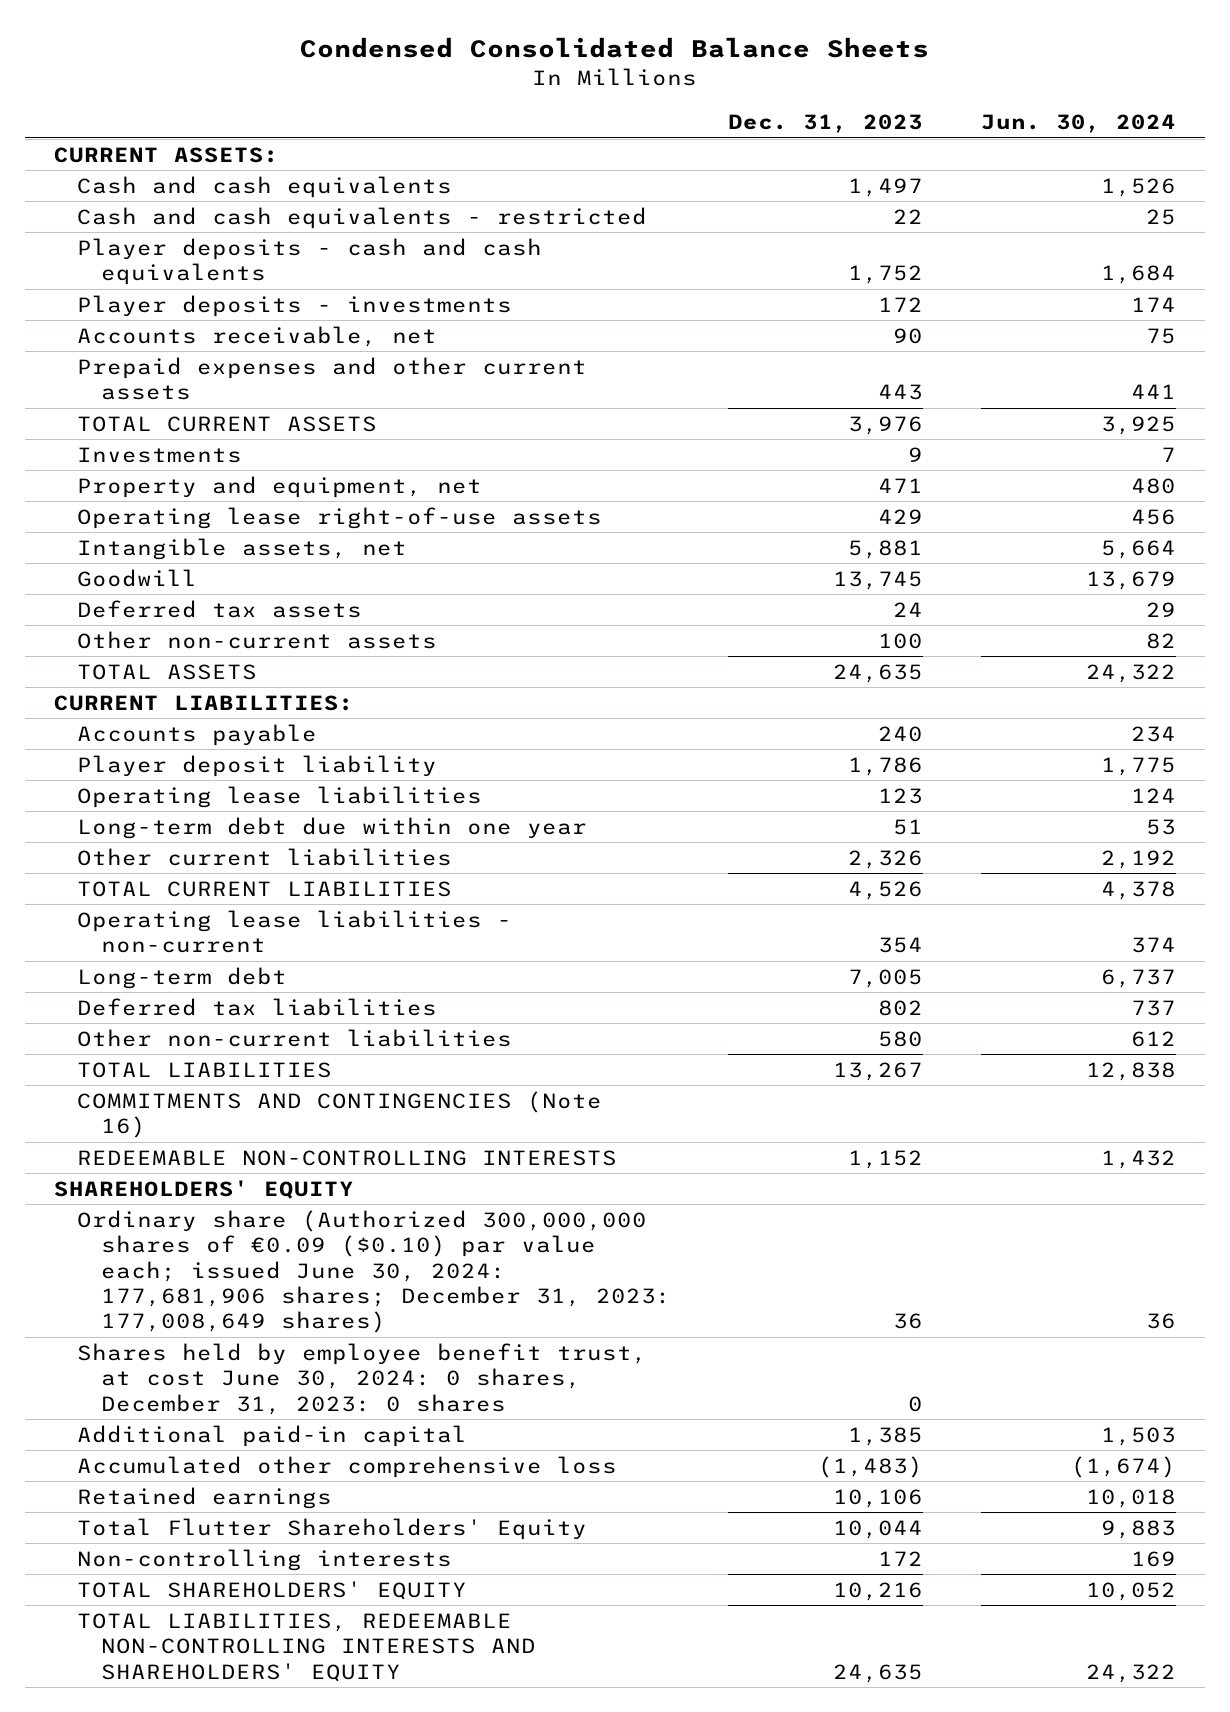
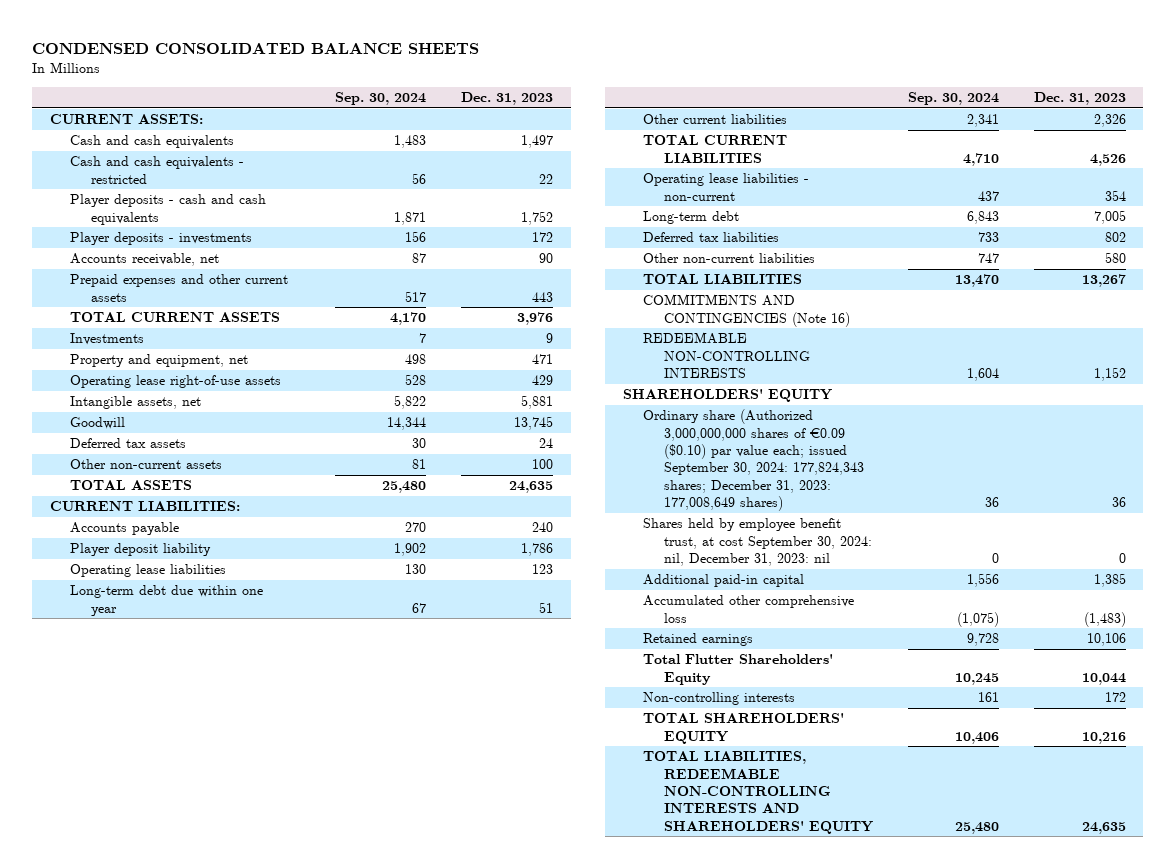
[299,37,929,59] Condensed Consolidated Balance Sheets -> [32,42,480,54] CONDENSED CONSOLIDATED BALANCE SHEETS
[980,114,1176,134] Jun. 30, 2024 -> none
none -> [334,91,426,105] Sep. 30, 2024
[77,1209,671,1334] Ordinary share (Authorized 300,000,000 shares of €0.09 ($0.10) par value each; issued June 30, 2024: 177,681,906 shares; December 31, 2023: 177,008,649 shares) -> [643,409,864,511] Ordinary share (Authorized 3,000,000,000 shares of €0.09 ($0.10) par value each; issued September 30, 2024: 177,824,343 shares; December 31, 2023: 177,008,649 shares)
[77,1342,648,1415] Shares held by employee benefit trust, at cost June 30, 2024: 0 shares, December 31, 2023: 0 shares -> [643,518,872,566] Shares held by employee benefit trust, at cost September 30, 2024: nil, December 31, 2023: nil

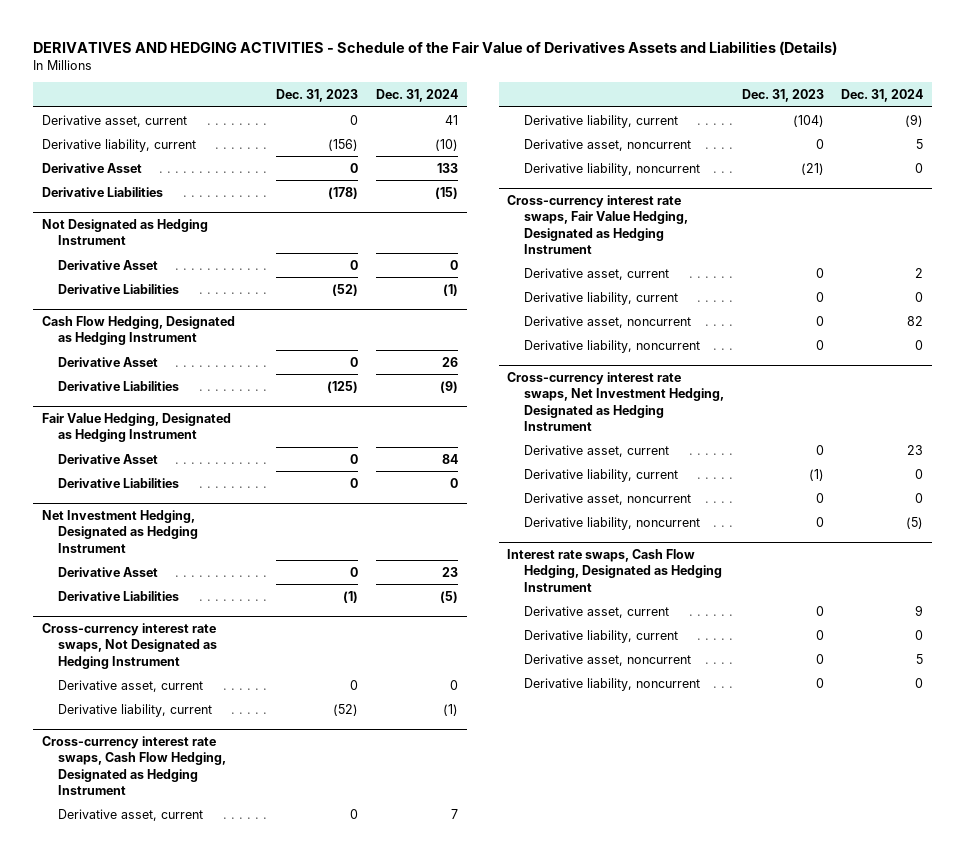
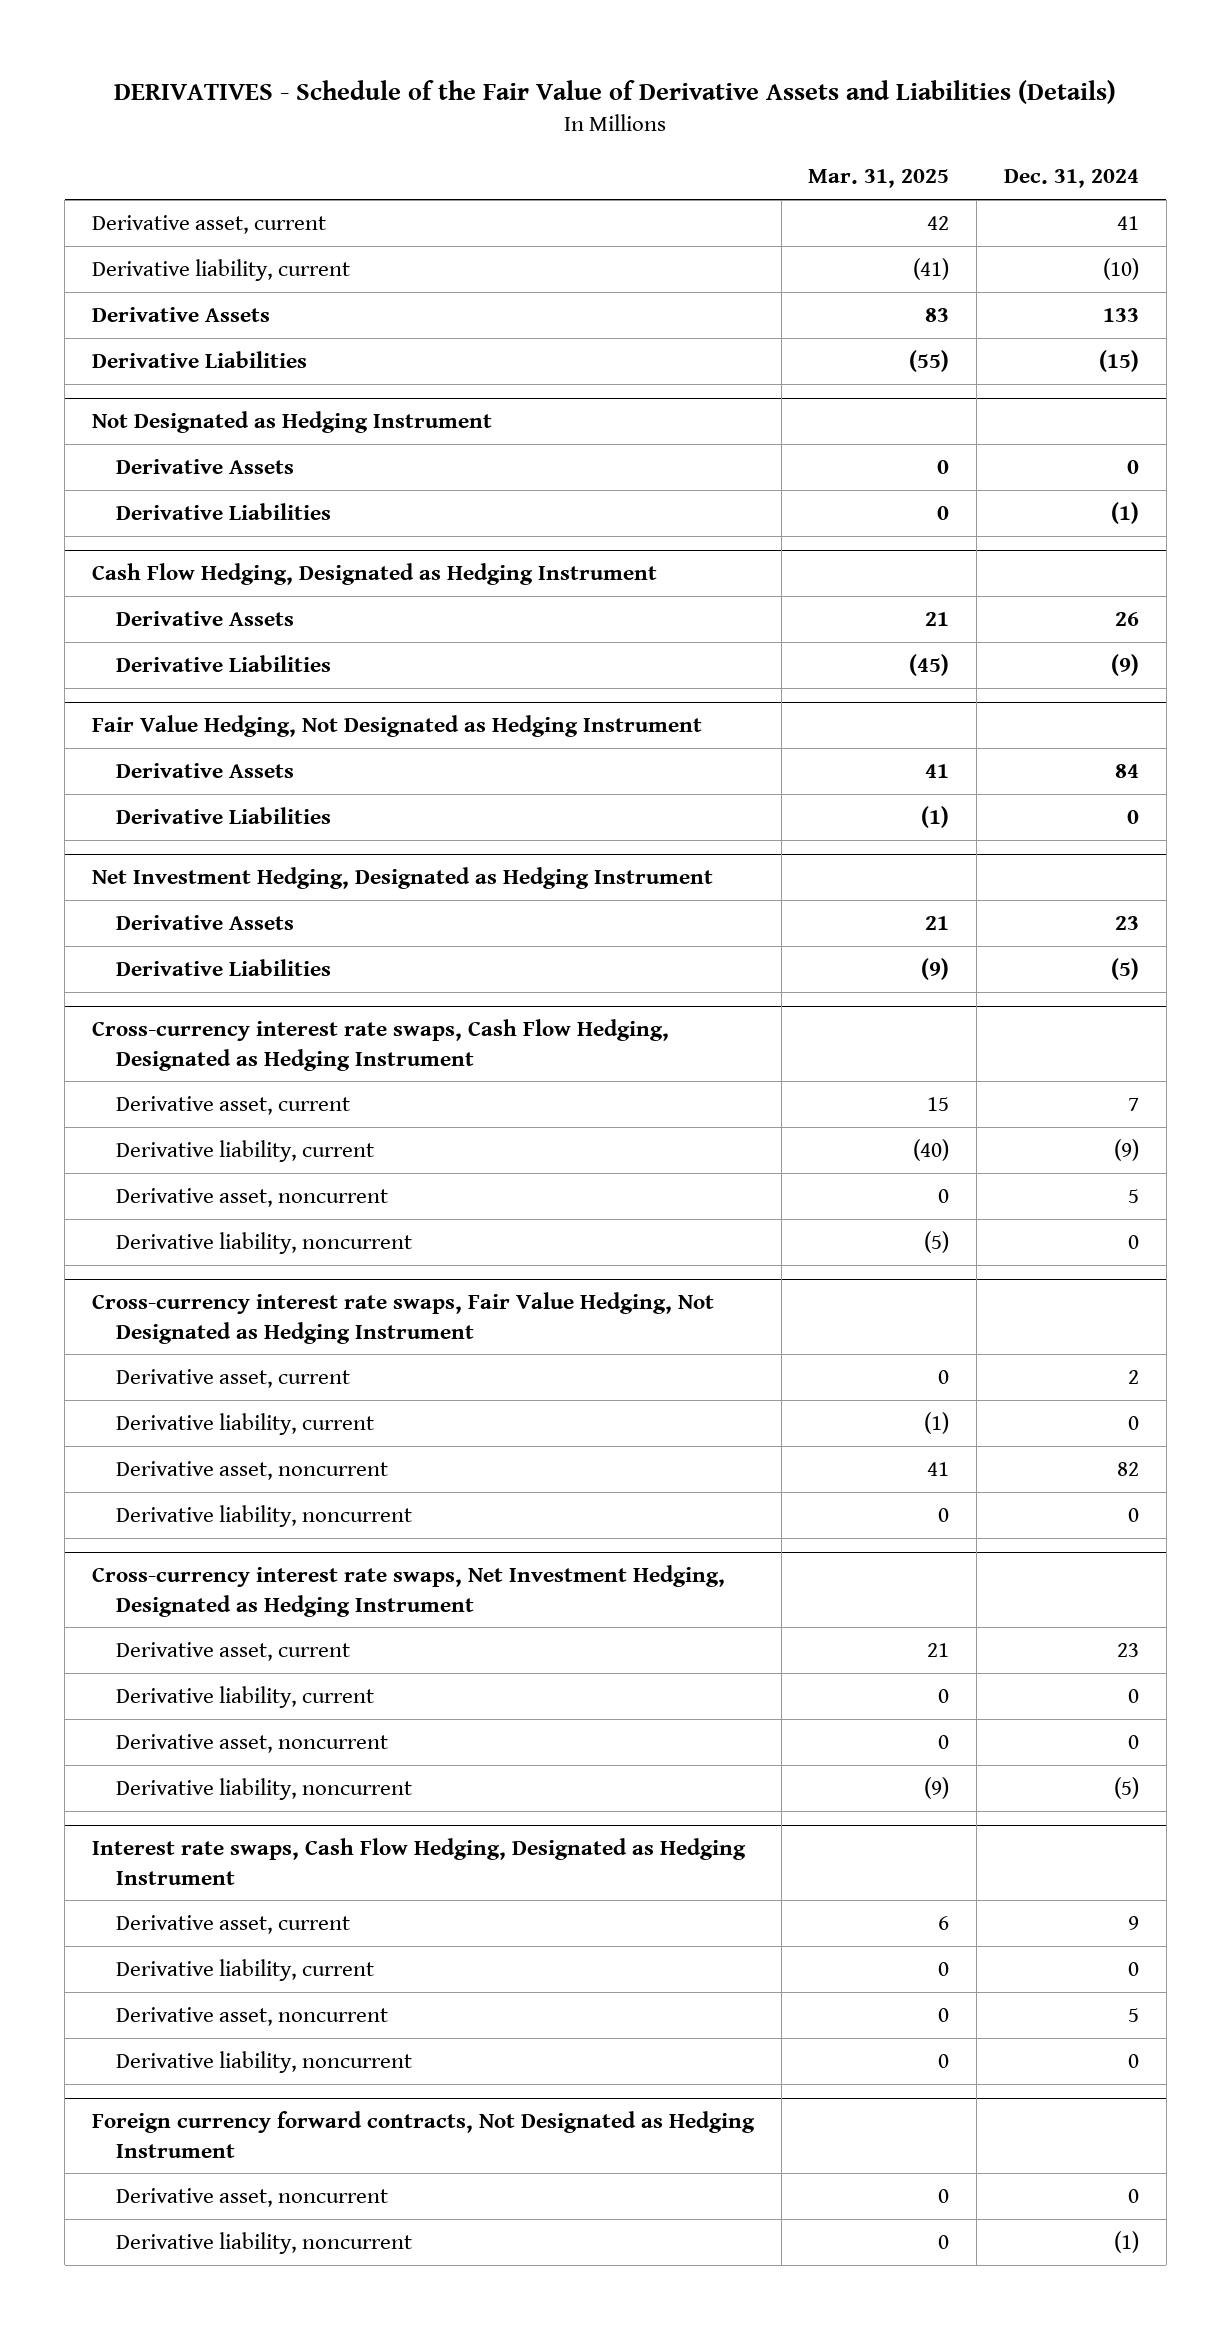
[32,40,837,55] DERIVATIVES AND HEDGING ACTIVITIES - Schedule of the Fair Value of Derivatives Assets and Liabilities (Details) -> [114,80,1117,105] DERIVATIVES - Schedule of the Fair Value of Derivative Assets and Liabilities (Details)
[275,89,358,103] Dec. 31, 2023 -> none
none -> [808,169,950,189] Mar. 31, 2025
[41,162,142,173] Derivative Asset -> [92,306,271,322] Derivative Assets
[57,259,158,270] Derivative Asset -> [115,458,294,474] Derivative Assets
[57,356,158,367] Derivative Asset -> [115,610,294,626] Derivative Assets
[41,412,231,443] Fair Value Hedging, Designated as Hedging Instrument -> [92,715,703,738] Fair Value Hedging, Not Designated as Hedging Instrument
[57,453,158,464] Derivative Asset -> [115,762,294,778] Derivative Assets
[57,566,158,577] Derivative Asset -> [115,914,294,930] Derivative Assets
[41,622,217,669] Cross-currency interest rate swaps, Not Designated as Hedging Instrument -> none
[57,679,203,692] Derivative asset, current -> none
[57,703,212,717] Derivative liability, current -> none
[507,194,688,254] Cross-currency interest rate swaps, Fair Value Hedging, Designated as Hedging Instrument -> [92,1292,715,1344] Cross-currency interest rate swaps, Fair Value Hedging, Not Designated as Hedging Instrument
none -> [92,2111,756,2158] Foreign currency forward contracts, Not Designated as Hedging Instrument
none -> [115,2187,388,2207] Derivative asset, noncurrent
none -> [115,2231,412,2254] Derivative liability, noncurrent

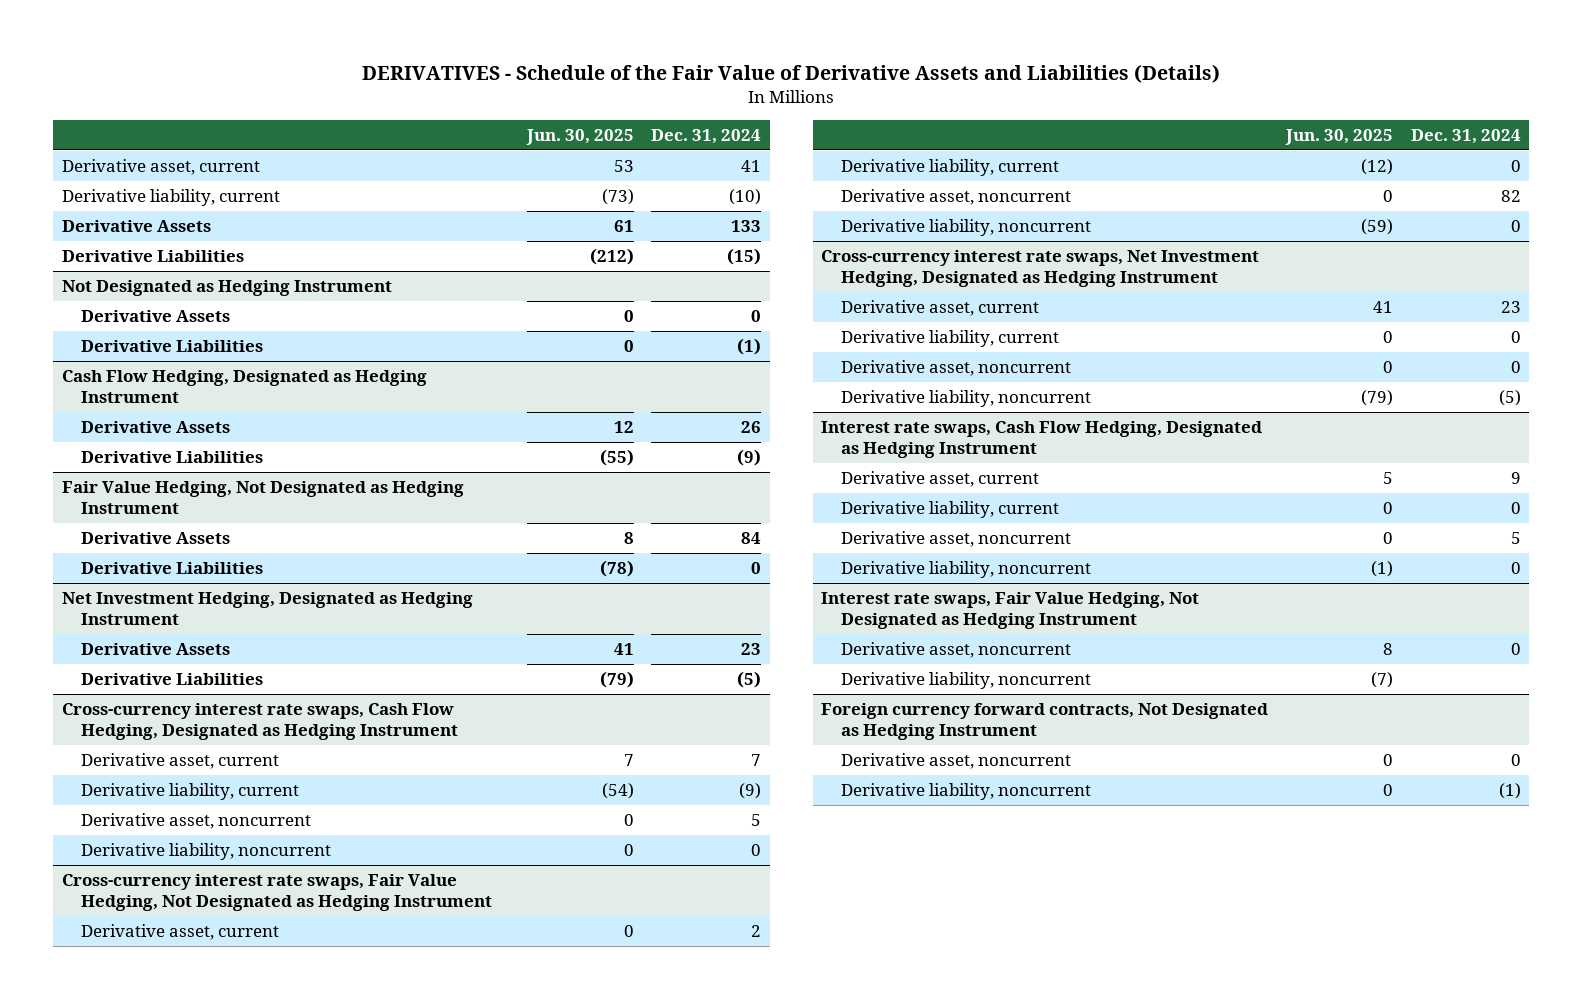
[808,169,950,189] Mar. 31, 2025 -> none
none -> [525,128,634,145] Jun. 30, 2025
none -> [821,591,1200,630] Interest rate swaps, Fair Value Hedging, Not Designated as Hedging Instrument
none -> [840,641,1071,658] Derivative asset, noncurrent
none -> [840,671,1091,689] Derivative liability, noncurrent

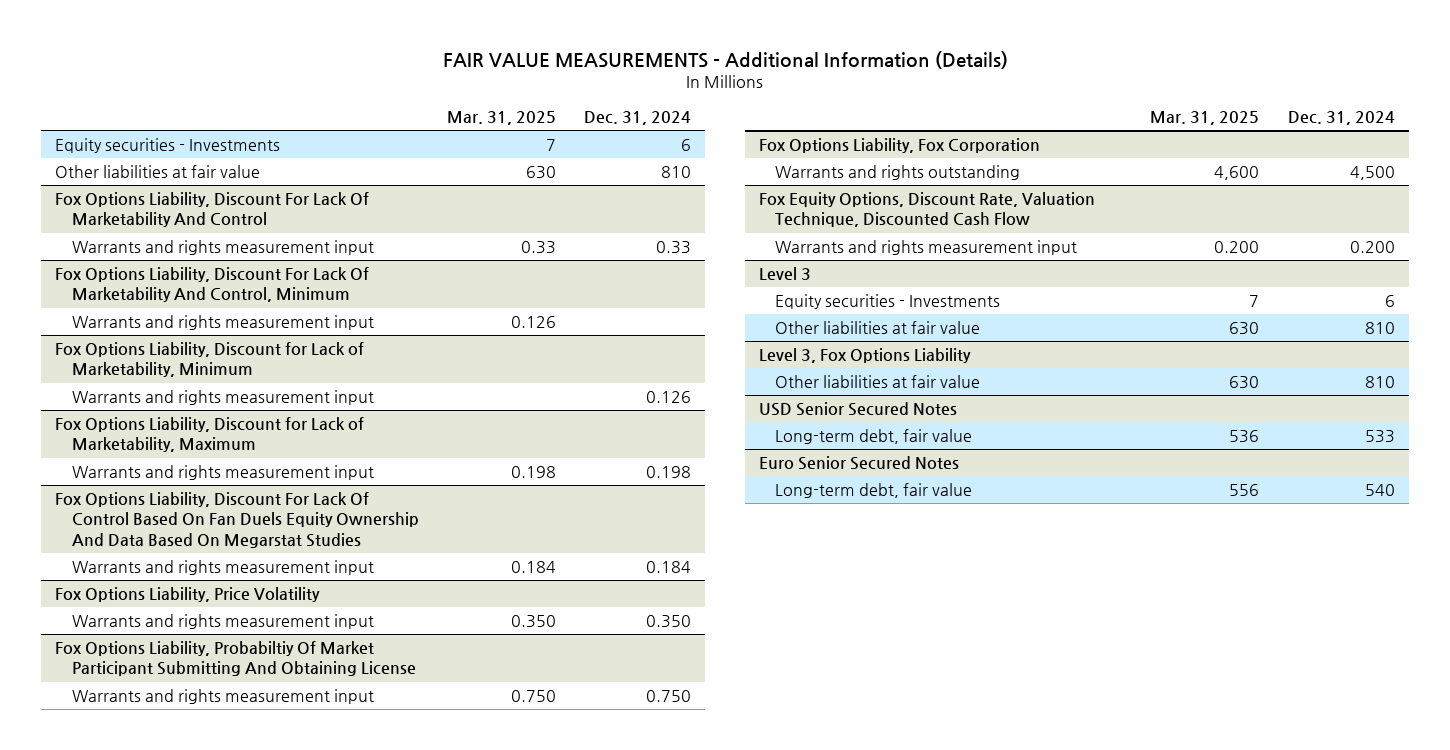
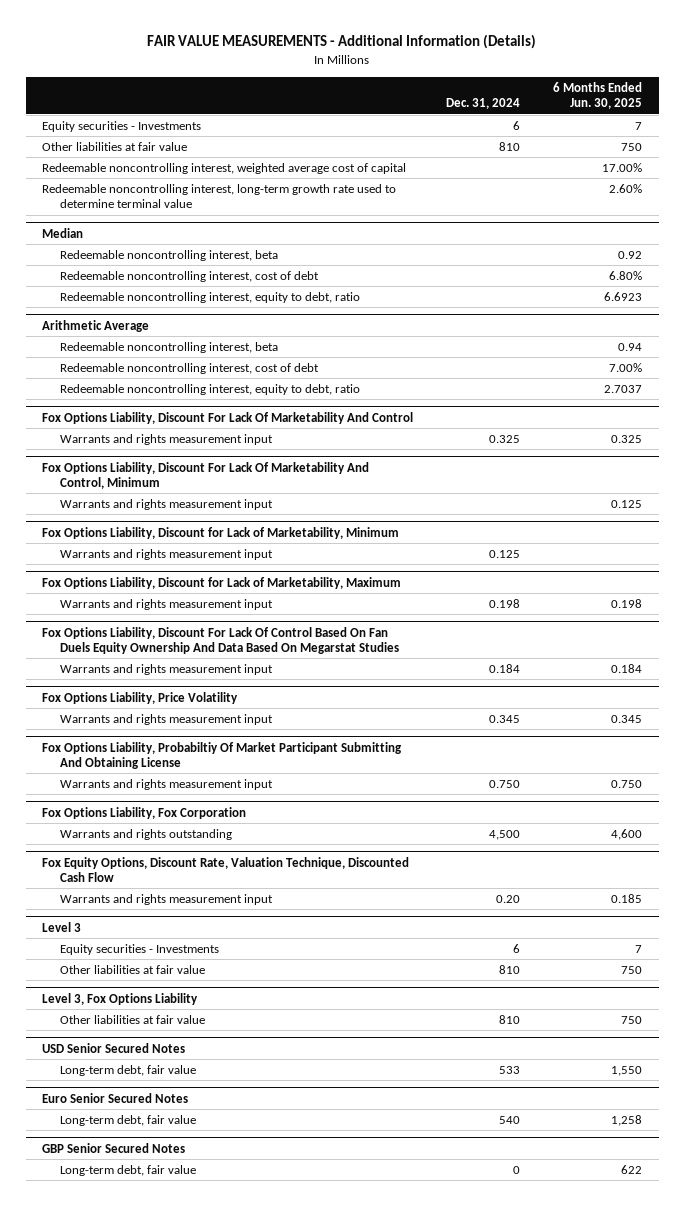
[446,111,556,126] Mar. 31, 2025 -> none
none -> [553,81,643,110] 6 Months Ended Jun. 30, 2025
none -> [42,162,407,174] Redeemable noncontrolling interest, weighted average cost of capital
none -> [42,183,397,209] Redeemable noncontrolling interest, long-term growth rate used to determine terminal value
none -> [42,227,84,238] Median
none -> [59,249,278,261] Redeemable noncontrolling interest, beta
none -> [59,270,319,282] Redeemable noncontrolling interest, cost of debt
none -> [59,291,360,303] Redeemable noncontrolling interest, equity to debt, ratio
none -> [42,319,150,332] Arithmetic Average
none -> [59,341,278,353] Redeemable noncontrolling interest, beta
none -> [59,362,319,374] Redeemable noncontrolling interest, cost of debt
none -> [59,383,360,395] Redeemable noncontrolling interest, equity to debt, ratio
[655,241,691,255] 0.33 -> [489,434,521,443] 0.325
[645,391,691,404] 0.126 -> [489,549,521,558] 0.125
[645,615,691,629] 0.350 -> [489,714,521,723] 0.345
[1349,241,1395,254] 0.200 -> [496,894,521,903] 0.20
none -> [42,1142,186,1153] GBP Senior Secured Notes
none -> [59,1164,196,1176] Long-term debt, fair value

